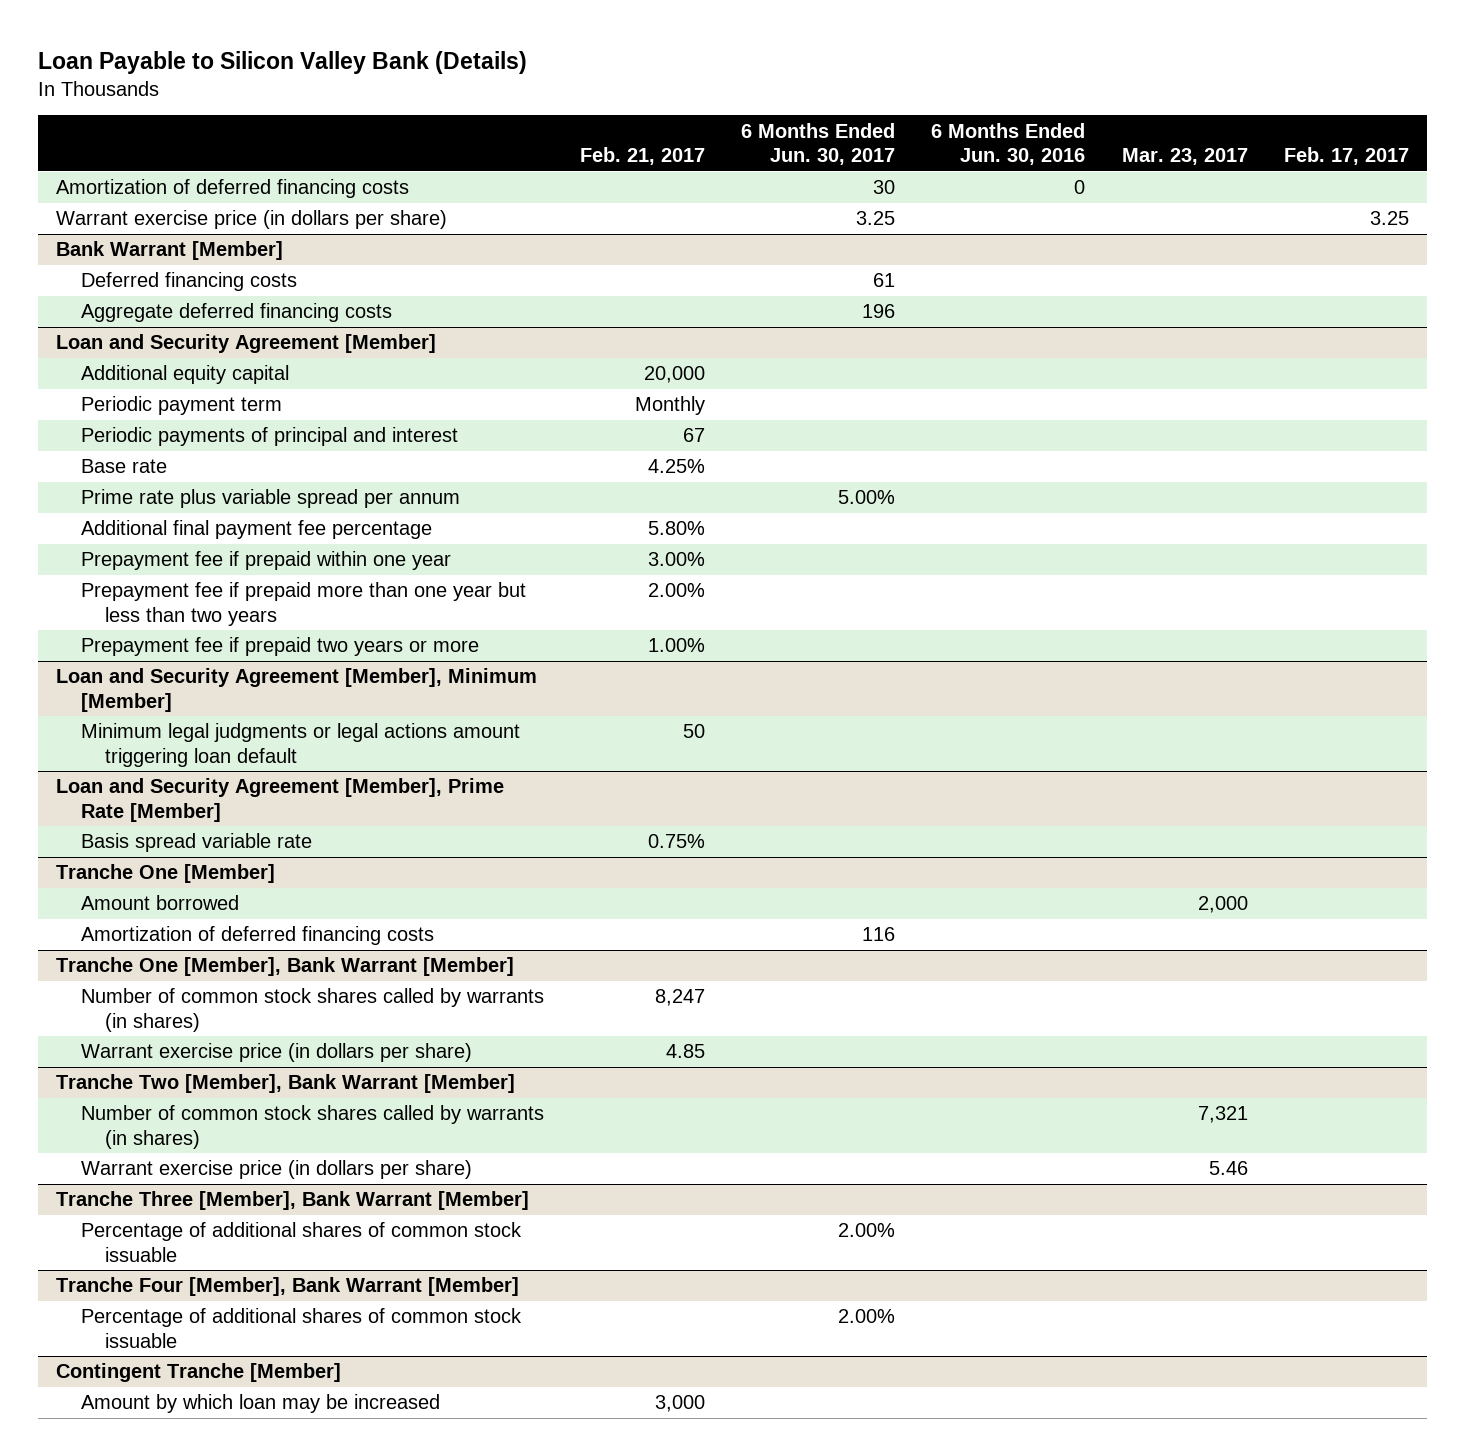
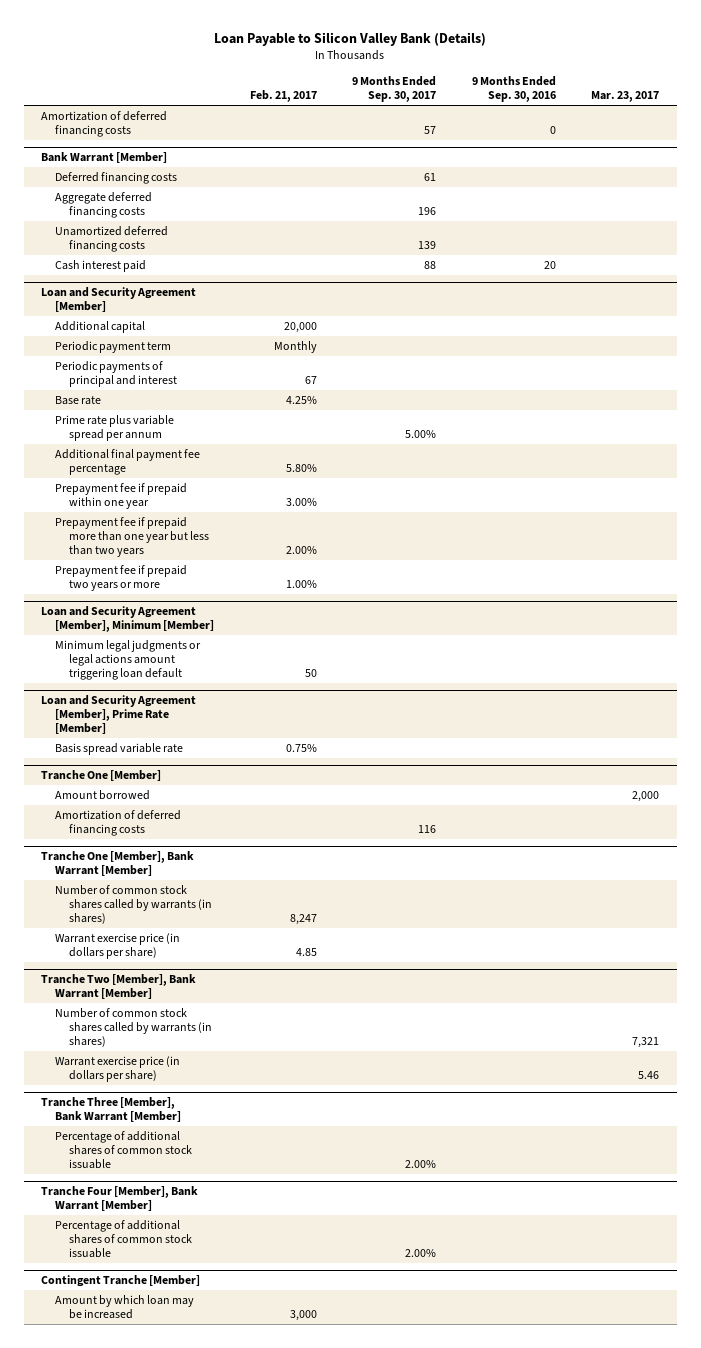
[741,122,896,166] 6 Months Ended Jun. 30, 2017 -> none
[931,122,1086,166] 6 Months Ended Jun. 30, 2016 -> none
[1283,147,1409,166] Feb. 17, 2017 -> none
none -> [352,76,437,103] 9 Months Ended Sep. 30, 2017
none -> [471,76,556,103] 9 Months Ended Sep. 30, 2016
[56,210,448,230] Warrant exercise price (in dollars per share) -> none
none -> [55,225,169,253] Unamortized deferred financing costs
none -> [55,259,147,272] Cash interest paid
[80,365,289,385] Additional equity capital -> [55,320,146,333] Additional capital

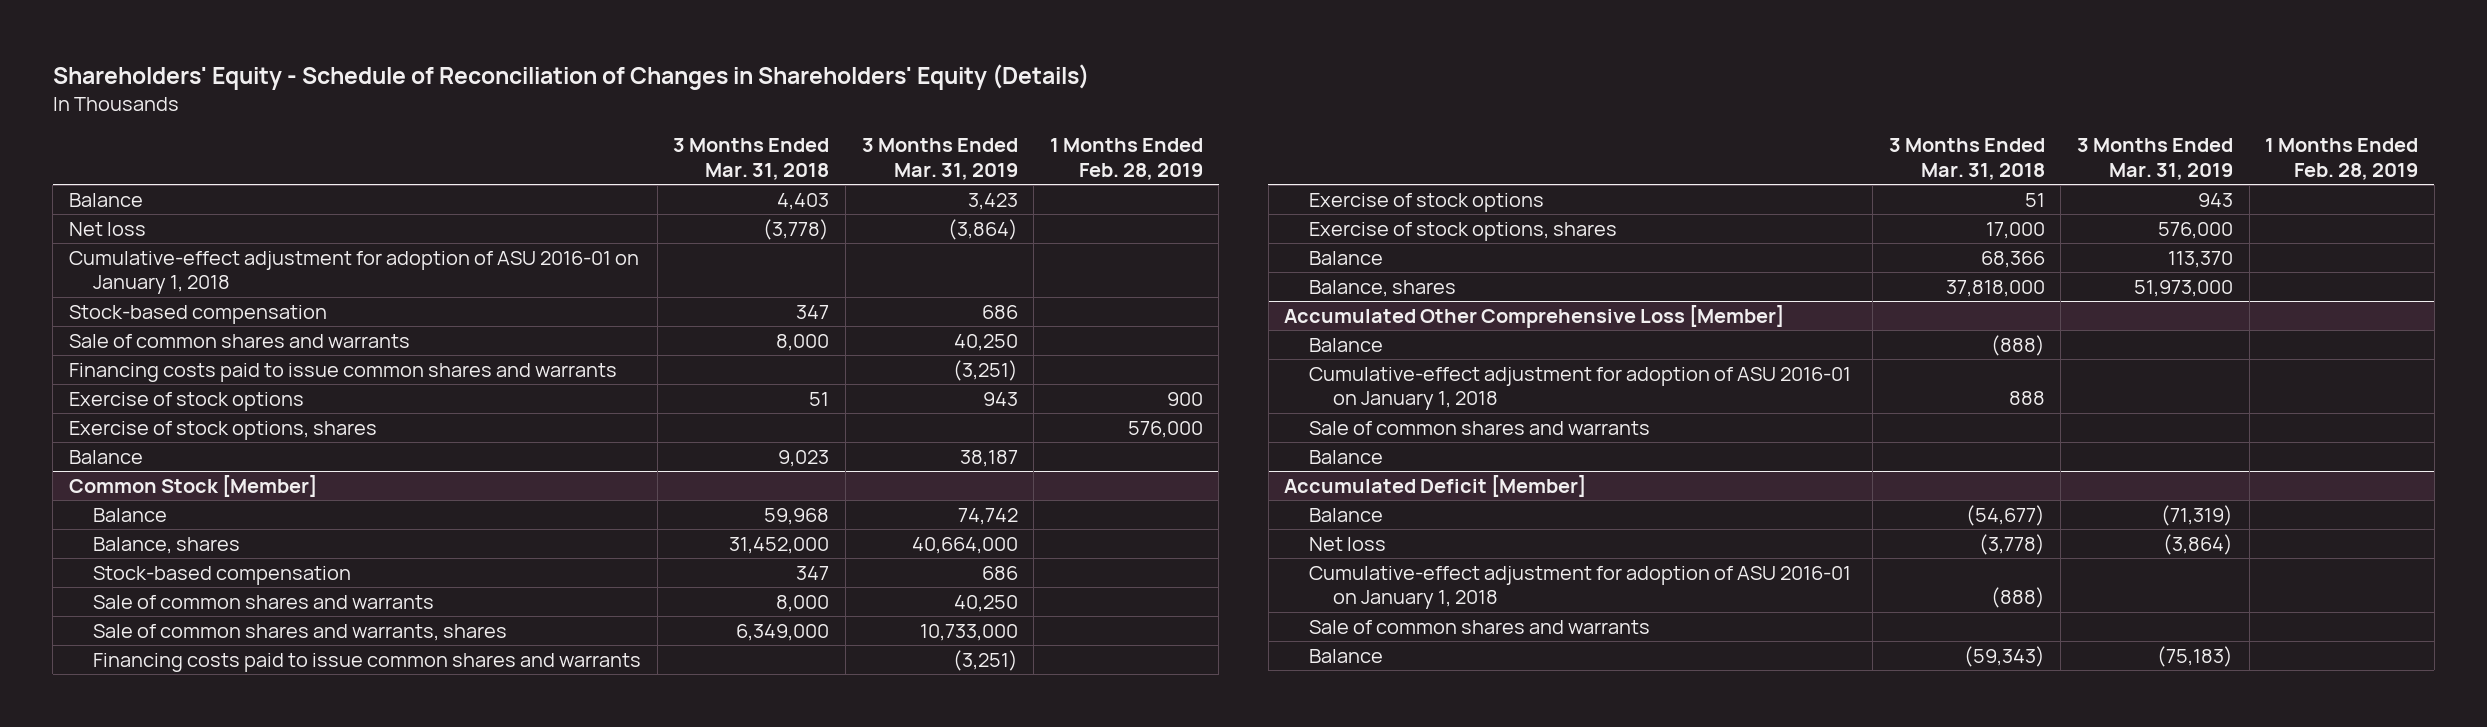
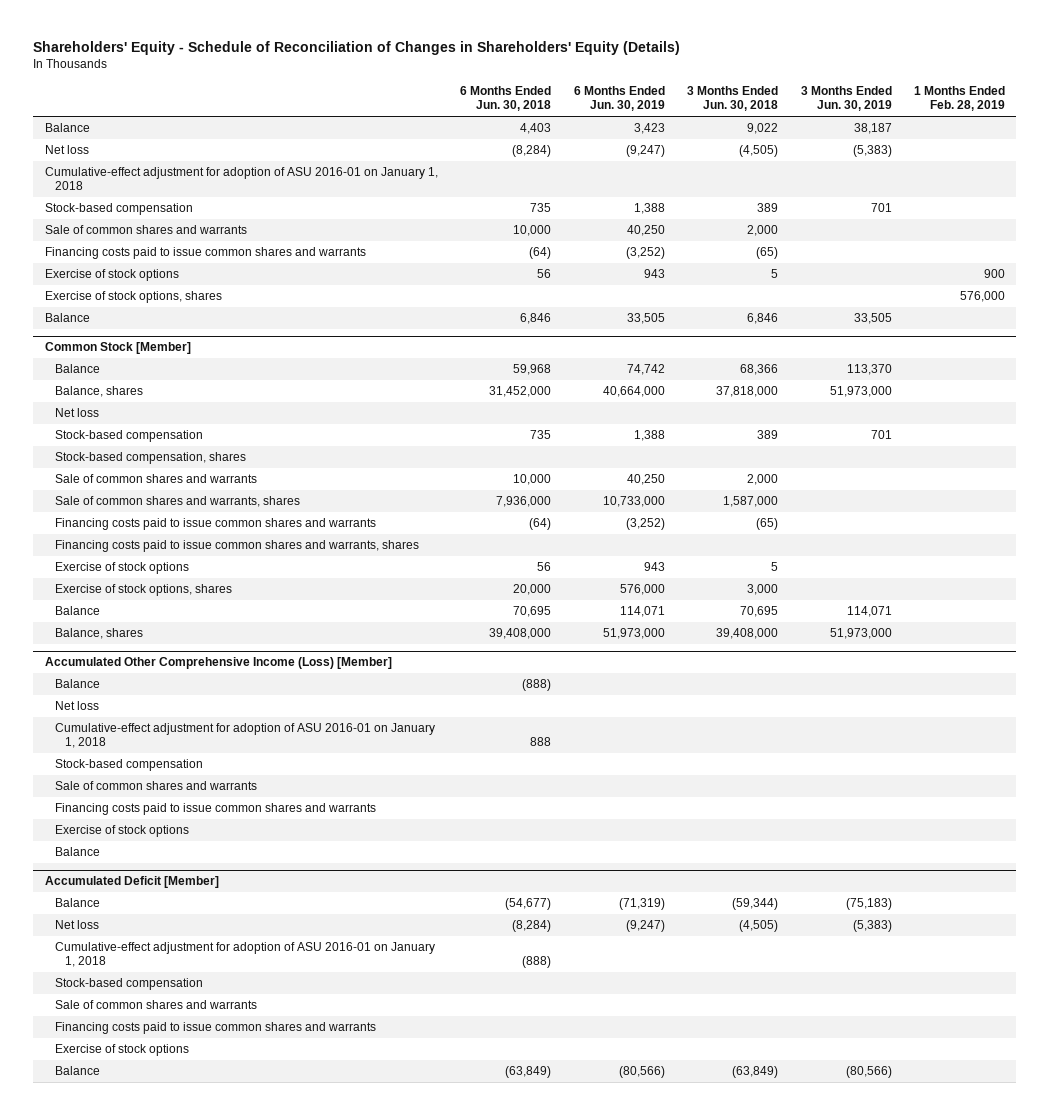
[673,138,830,180] 3 Months Ended Mar. 31, 2018 -> none
[861,138,1018,180] 3 Months Ended Mar. 31, 2019 -> none
none -> [460,86,552,112] 6 Months Ended Jun. 30, 2018
none -> [573,86,665,112] 6 Months Ended Jun. 30, 2019
none -> [687,86,779,112] 3 Months Ended Jun. 30, 2018
none -> [800,86,892,112] 3 Months Ended Jun. 30, 2019
none -> [54,408,99,418] Net loss
none -> [54,452,246,465] Stock-based compensation, shares
none -> [54,540,419,553] Financing costs paid to issue common shares and warrants, shares
[1284,304,1785,328] Accumulated Other Comprehensive Loss [Member] -> [44,657,392,670] Accumulated Other Comprehensive Income (Loss) [Member]
none -> [54,701,99,711] Net loss
none -> [54,759,203,772] Stock-based compensation
none -> [54,803,376,816] Financing costs paid to issue common shares and warrants
none -> [54,825,189,838] Exercise of stock options
none -> [54,978,203,991] Stock-based compensation
none -> [54,1022,376,1035] Financing costs paid to issue common shares and warrants
none -> [54,1044,189,1057] Exercise of stock options

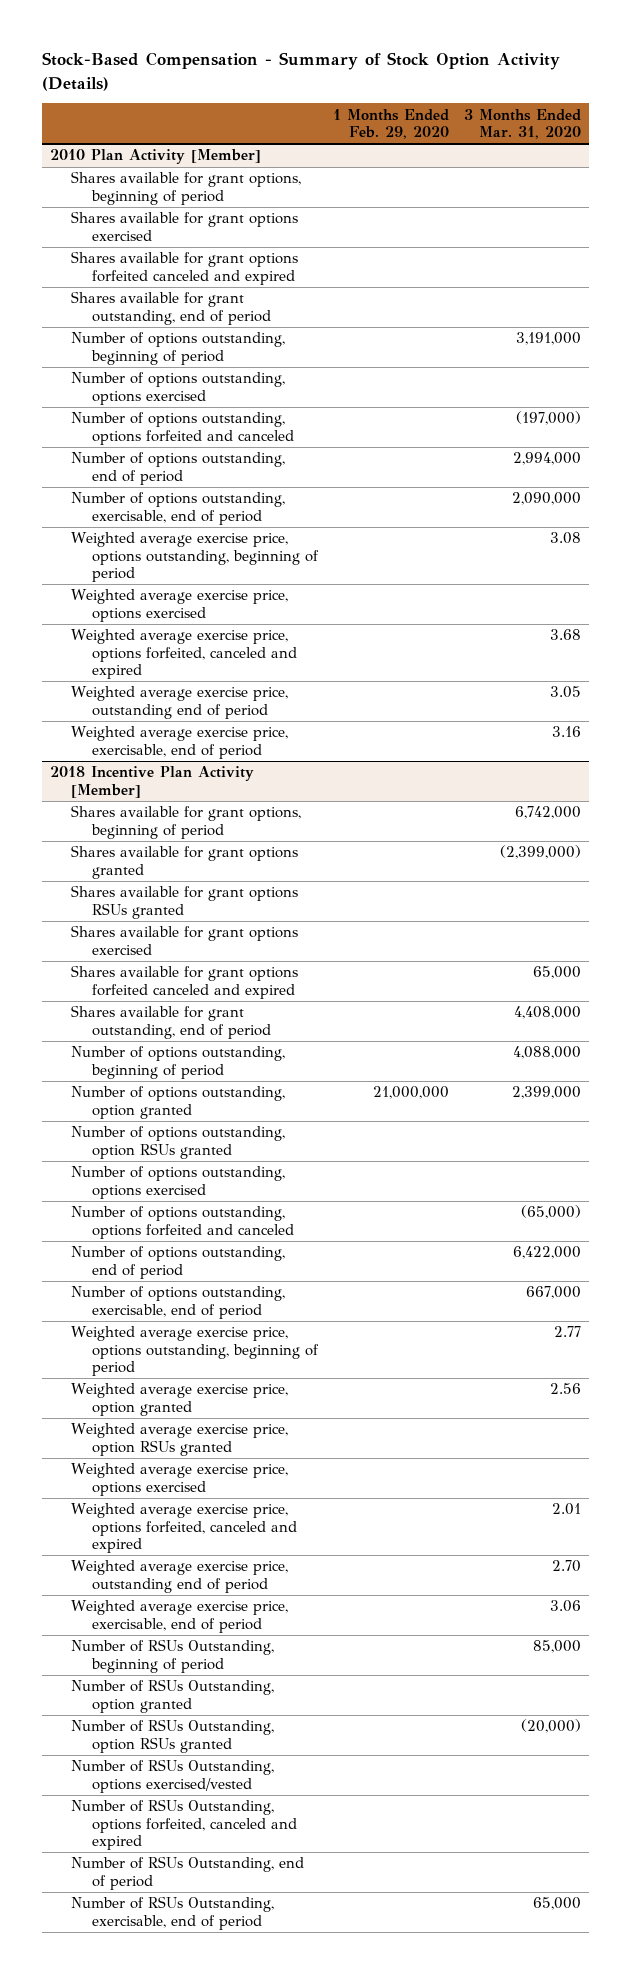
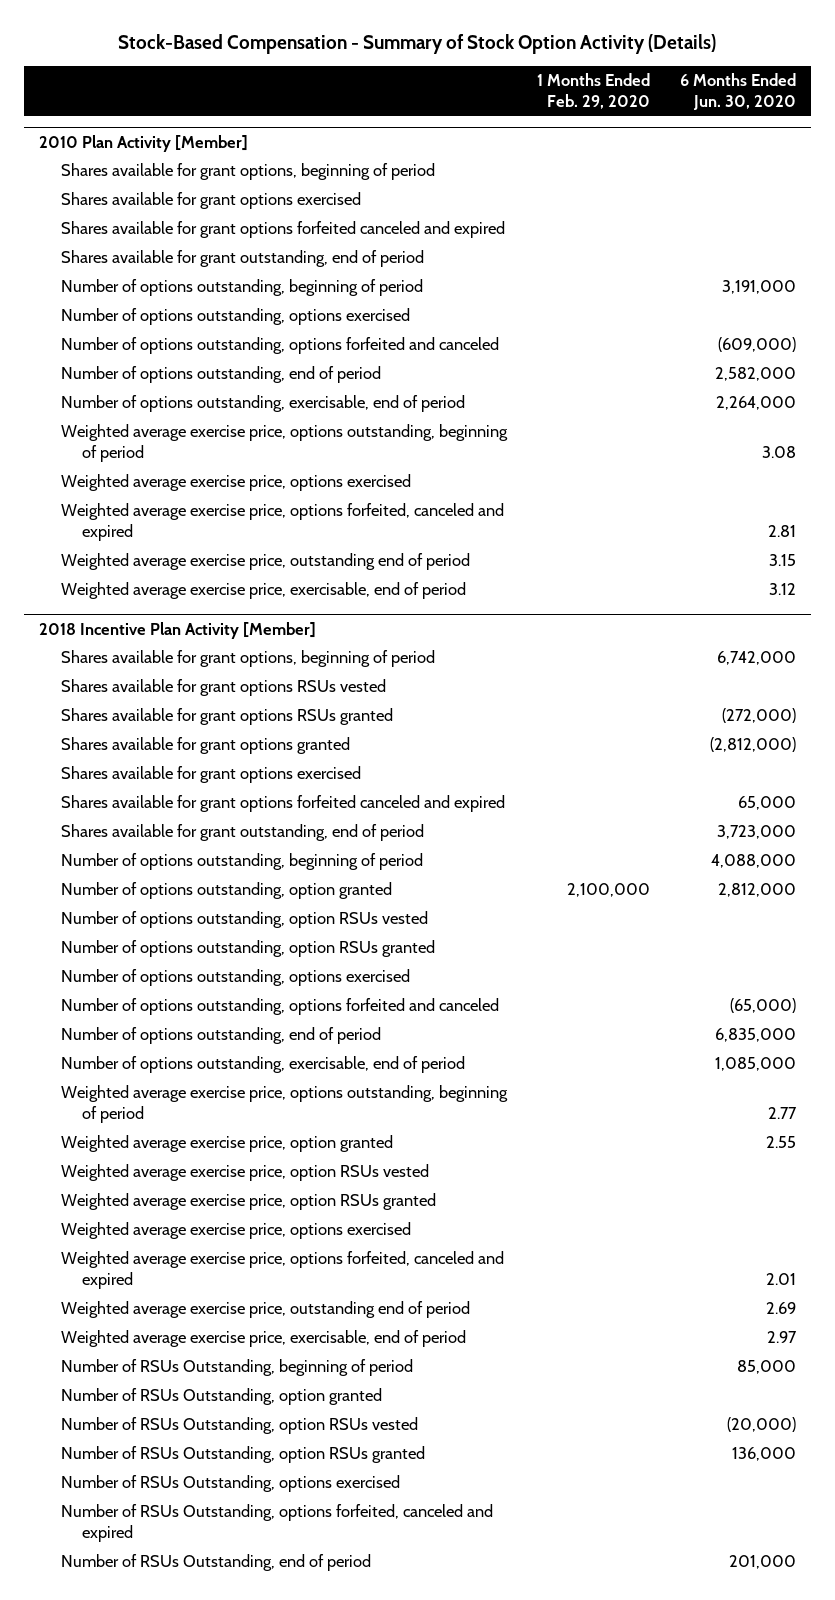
[464,108,582,140] 3 Months Ended Mar. 31, 2020 -> none
none -> [680,73,797,111] 6 Months Ended Jun. 30, 2020
none -> [60,679,386,697] Shares available for grant options RSUs vested
[70,845,298,879] Shares available for grant options granted -> [60,737,350,755] Shares available for grant options granted
[372,1086,449,1100] 21,000,000 -> [566,883,650,898] 2,100,000
none -> [60,911,428,929] Number of options outstanding, option RSUs vested
none -> [60,1164,429,1182] Weighted average exercise price, option RSUs vested
none -> [60,1417,418,1435] Number of RSUs Outstanding, option RSUs vested
[70,1759,274,1793] Number of RSUs Outstanding, options exercised/vested -> [60,1475,400,1493] Number of RSUs Outstanding, options exercised
[70,1896,274,1930] Number of RSUs Outstanding, exercisable, end of period -> none

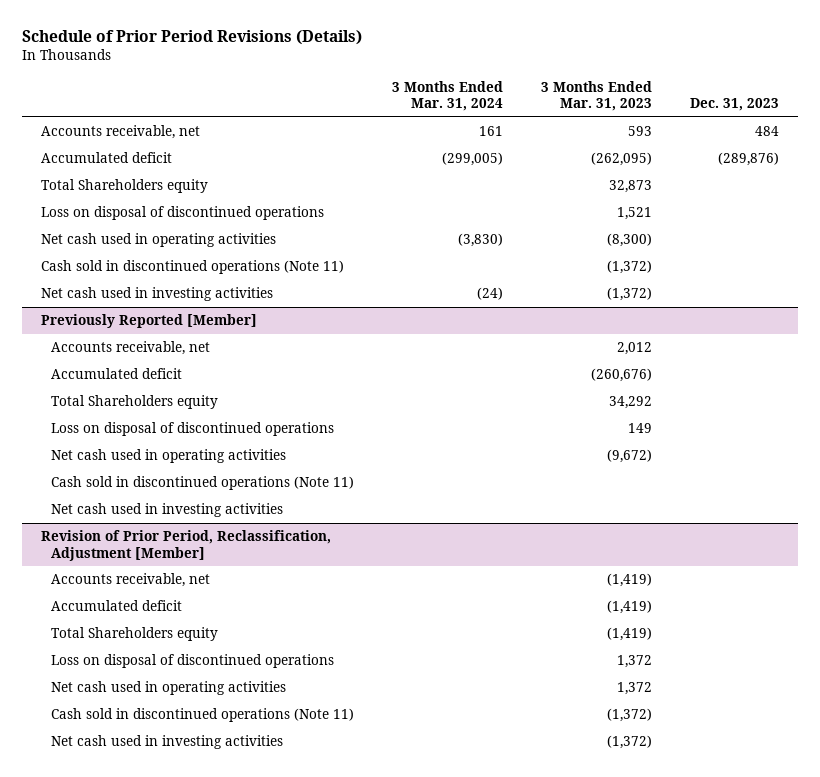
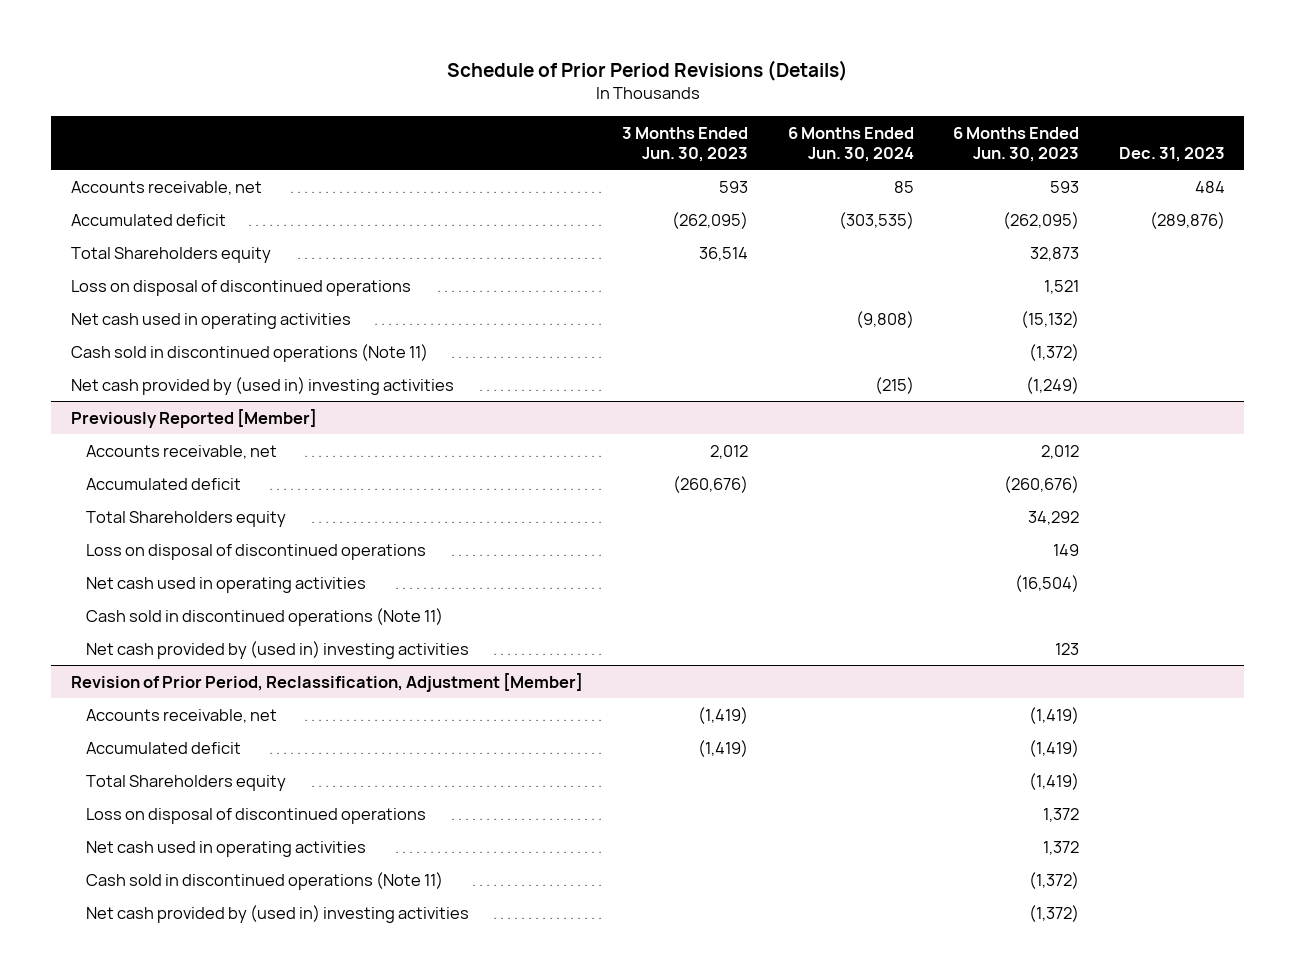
[392,80,504,112] 3 Months Ended Mar. 31, 2024 -> none
[541,80,653,112] 3 Months Ended Mar. 31, 2023 -> none
none -> [622,126,749,162] 3 Months Ended Jun. 30, 2023
none -> [787,126,914,162] 6 Months Ended Jun. 30, 2024
none -> [953,126,1080,162] 6 Months Ended Jun. 30, 2023
[40,287,273,302] Net cash used in investing activities -> [70,376,454,395] Net cash provided by (used in) investing activities
[51,503,284,518] Net cash used in investing activities -> [86,640,470,659] Net cash provided by (used in) investing activities
[51,735,284,750] Net cash used in investing activities -> [86,904,470,923] Net cash provided by (used in) investing activities

